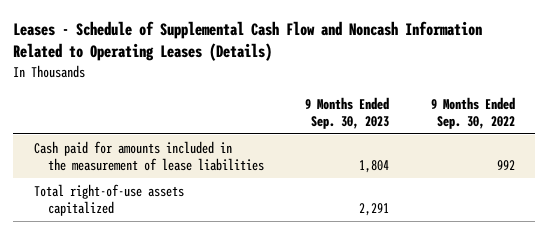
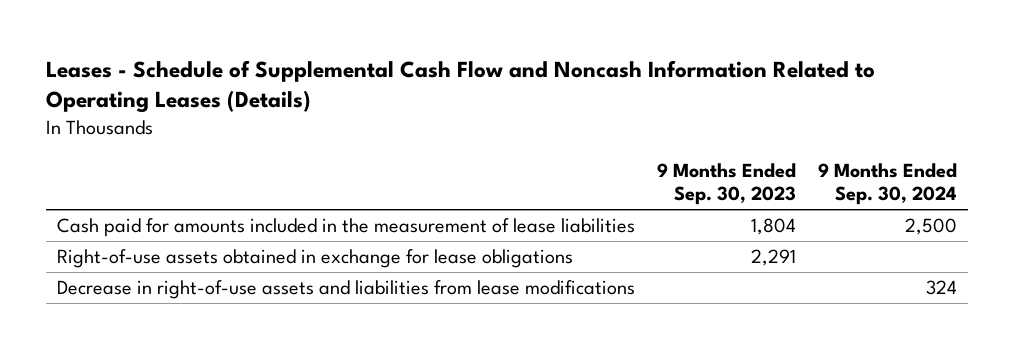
[430,96,515,129] 9 Months Ended Sep. 30, 2022 -> none
none -> [818,162,958,206] 9 Months Ended Sep. 30, 2024
[34,184,185,216] Total right-of-use assets capitalized -> [56,249,573,269] Right-of-use assets obtained in exchange for lease obligations
none -> [56,280,635,300] Decrease in right-of-use assets and liabilities from lease modifications

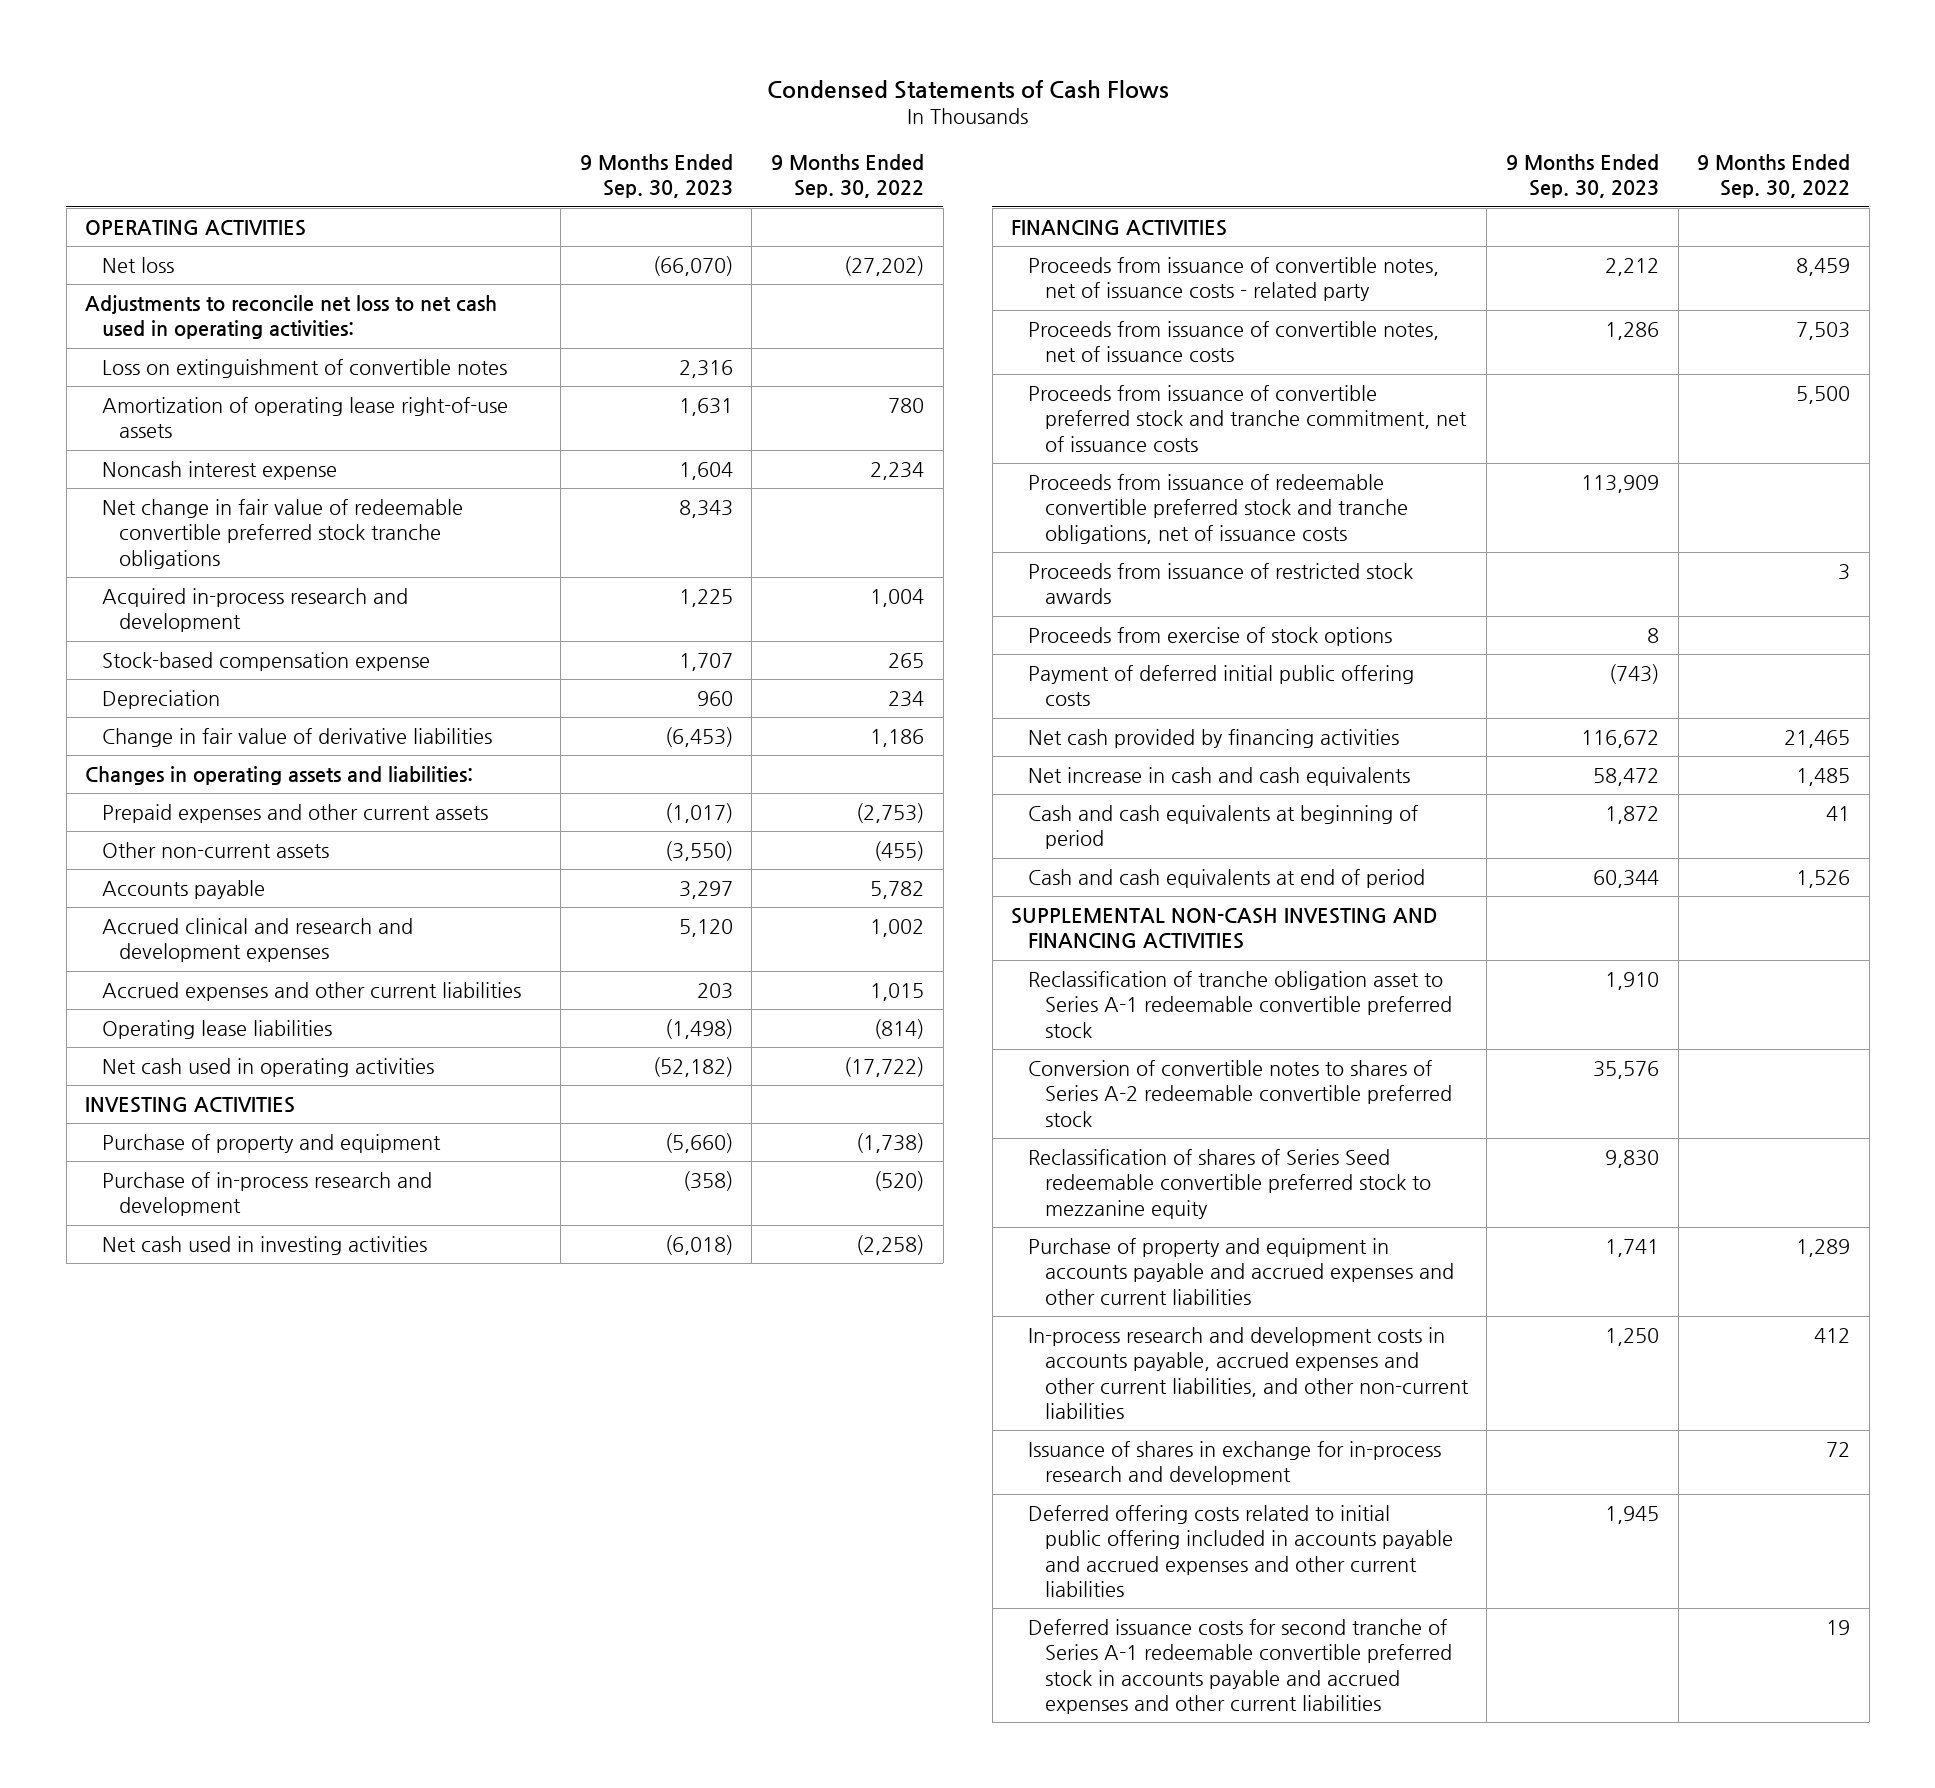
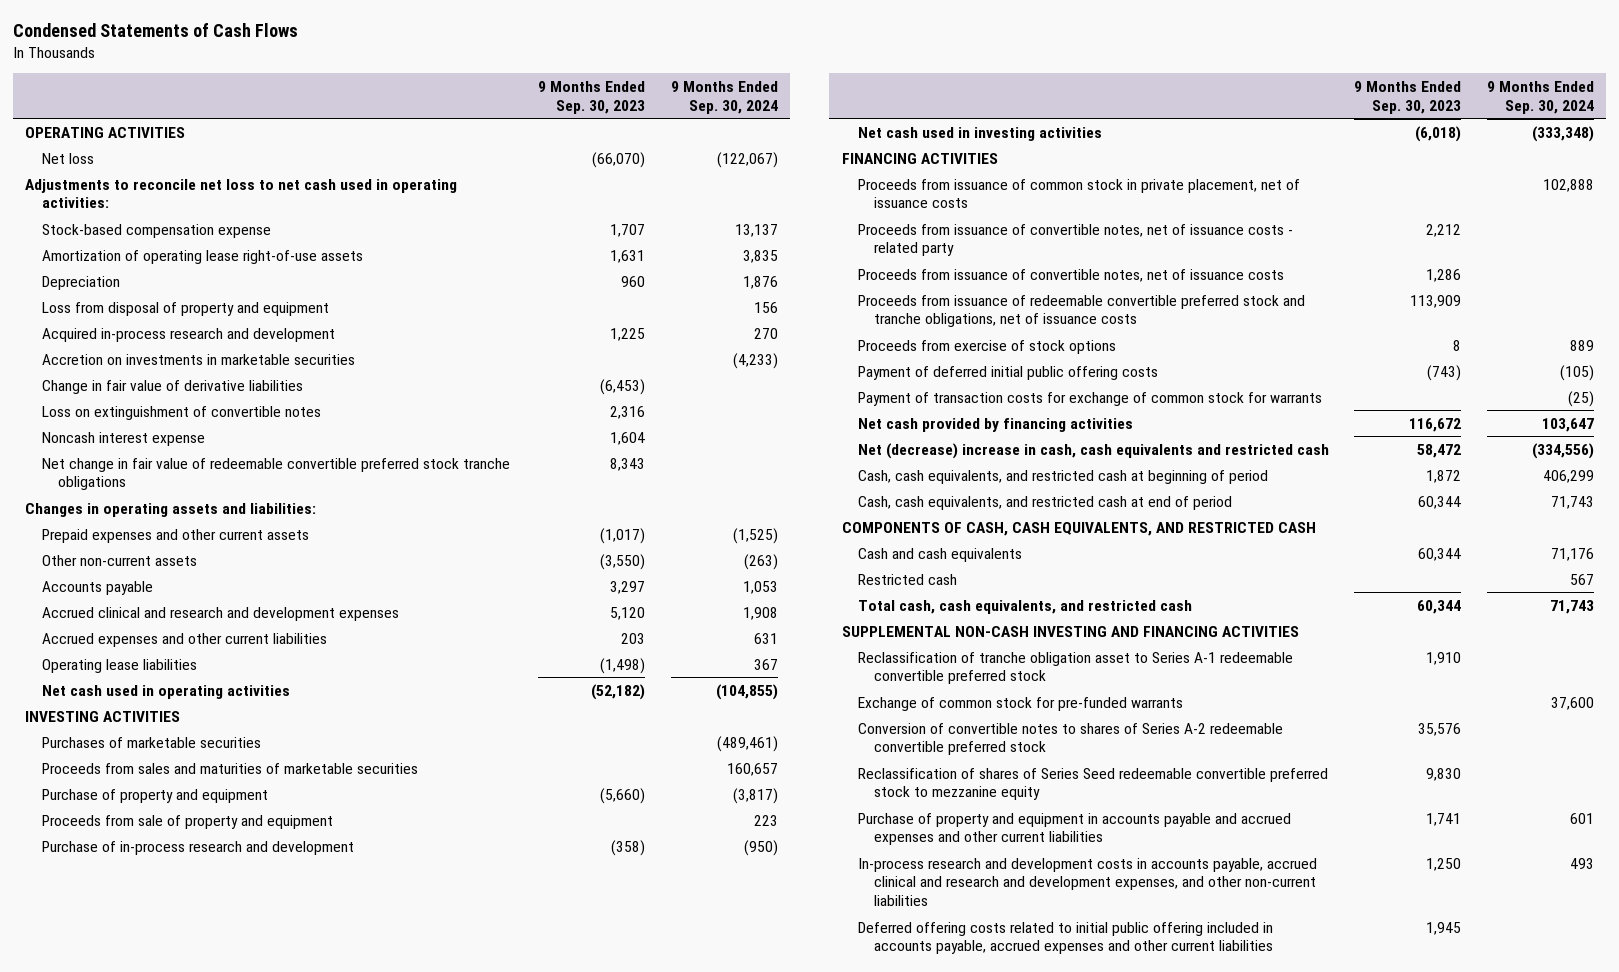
[771,154,925,199] 9 Months Ended Sep. 30, 2022 -> none
none -> [670,80,778,114] 9 Months Ended Sep. 30, 2024
[101,396,508,439] Amortization of operating lease right-of-use assets -> [41,249,363,264] Amortization of operating lease right-of-use assets
none -> [41,301,329,316] Loss from disposal of property and equipment
[101,587,408,633] Acquired in-process research and development -> [41,327,335,342] Acquired in-process research and development
none -> [41,353,355,365] Accretion on investments in marketable securities
[101,358,507,378] Loss on extinguishment of convertible notes -> [41,405,321,420] Loss on extinguishment of convertible notes
[101,460,337,480] Noncash interest expense -> [41,431,205,446] Noncash interest expense
[101,498,463,569] Net change in fair value of redeemable convertible preferred stock tranche obligations -> [41,457,510,491] Net change in fair value of redeemable convertible preferred stock tranche obligations
none -> [41,736,261,748] Purchases of marketable securities
none -> [41,762,418,774] Proceeds from sales and maturities of marketable securities
none -> [41,814,333,829] Proceeds from sale of property and equipment
none -> [858,178,1301,209] Proceeds from issuance of common stock in private placement, net of issuance costs
[1028,384,1467,452] Proceeds from issuance of convertible preferred stock and tranche commitment, net of issuance costs -> none
[1028,562,1414,605] Proceeds from issuance of restricted stock awards -> none
none -> [858,391,1323,406] Payment of transaction costs for exchange of common stock for warrants
[1028,766,1411,786] Net increase in cash and cash equivalents -> [858,442,1330,459] Net (decrease) increase in cash, cash equivalents and restricted cash
[1028,804,1419,850] Cash and cash equivalents at beginning of period -> [858,469,1269,484] Cash, cash equivalents, and restricted cash at beginning of period
[1028,868,1426,888] Cash and cash equivalents at end of period -> [858,495,1233,510] Cash, cash equivalents, and restricted cash at end of period
none -> [841,521,1316,536] COMPONENTS OF CASH, CASH EQUIVALENTS, AND RESTRICTED CASH
none -> [858,547,1023,562] Cash and cash equivalents
none -> [858,573,958,585] Restricted cash
none -> [858,599,1193,614] Total cash, cash equivalents, and restricted cash
none -> [858,696,1184,711] Exchange of common stock for pre-funded warrants
[1028,1440,1442,1486] Issuance of shares in exchange for in-process research and development -> none
[1028,1618,1452,1715] Deferred issuance costs for second tranche of Series A-1 redeemable convertible preferred stock in accounts payable and accrued expenses and other current liabilities -> none
[1028,1326,1469,1420] In-process research and development costs in accounts payable, accrued expenses and other current liabilities, and other non-current liabilities -> [858,857,1318,907] In-process research and development costs in accounts payable, accrued clinical and research and development expenses, and other non-current liabilities
[1028,1504,1453,1598] Deferred offering costs related to initial public offering included in accounts payable and accrued expenses and other current liabilities -> [858,921,1274,955] Deferred offering costs related to initial public offering included in accounts payable, accrued expenses and other current liabilities

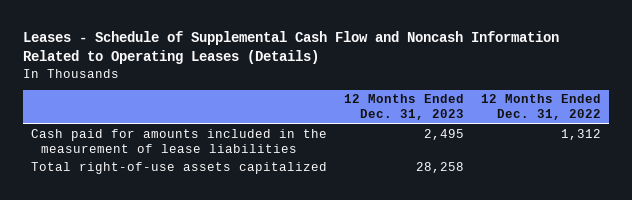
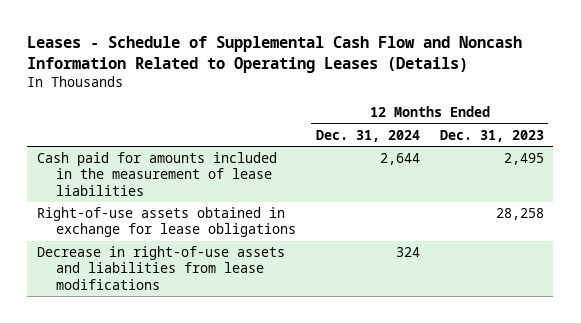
[480,94,601,121] 12 Months Ended Dec. 31, 2022 -> none
none -> [315,129,420,142] Dec. 31, 2024
[31,162,328,175] Total right-of-use assets capitalized -> [37,207,297,238] Right-of-use assets obtained in exchange for lease obligations
none -> [37,246,286,290] Decrease in right-of-use assets and liabilities from lease modifications

